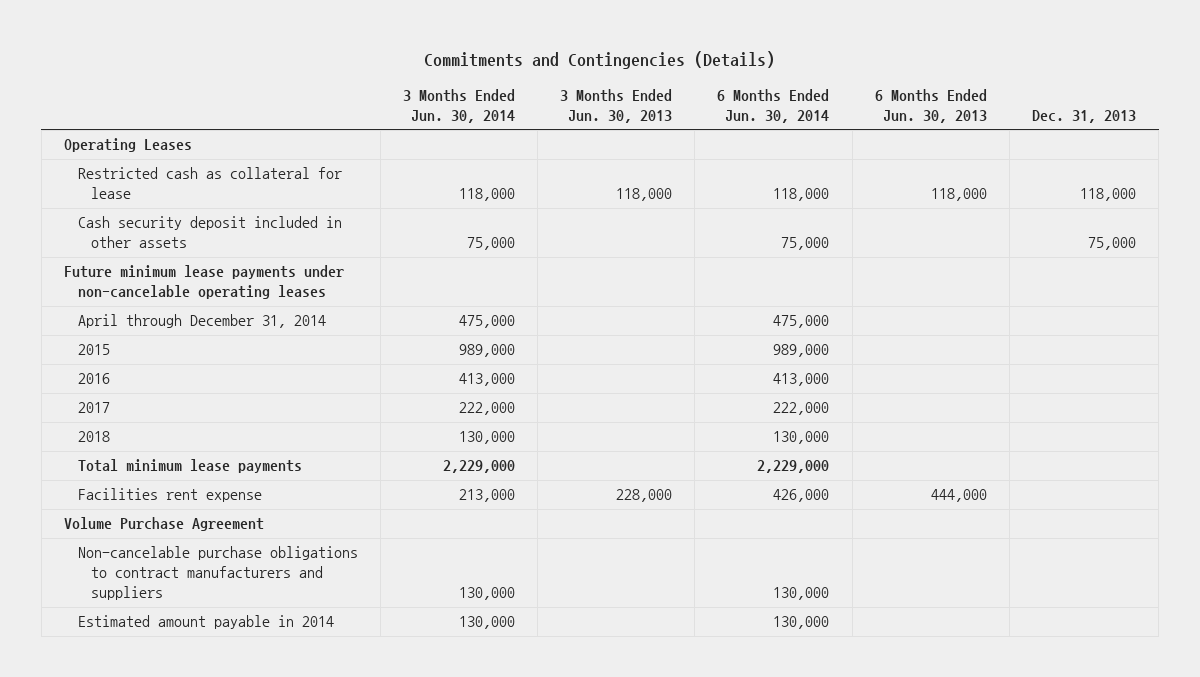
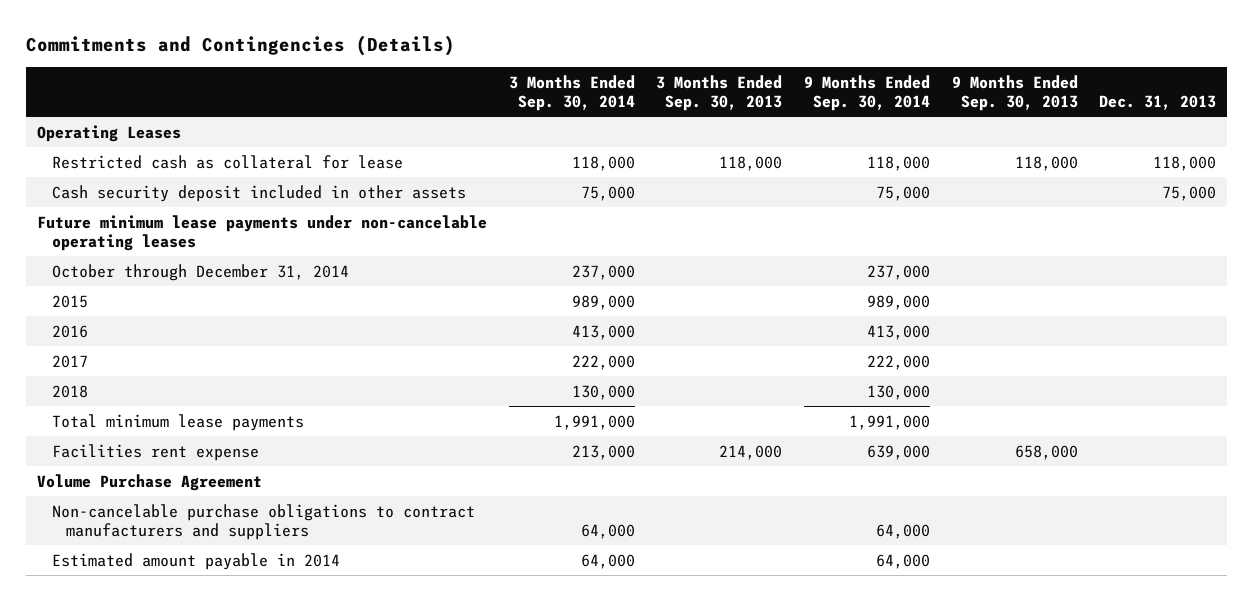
[402,88,515,123] 3 Months Ended Jun. 30, 2014 -> none
[560,88,673,123] 3 Months Ended Jun. 30, 2013 -> none
[717,88,830,123] 6 Months Ended Jun. 30, 2014 -> none
[874,88,987,123] 6 Months Ended Jun. 30, 2013 -> none
none -> [508,74,635,111] 3 Months Ended Sep. 30, 2014
none -> [656,74,783,111] 3 Months Ended Sep. 30, 2013
none -> [803,74,930,111] 9 Months Ended Sep. 30, 2014
none -> [951,74,1078,111] 9 Months Ended Sep. 30, 2013
[77,314,326,329] April through December 31, 2014 -> [51,263,349,281] October through December 31, 2014

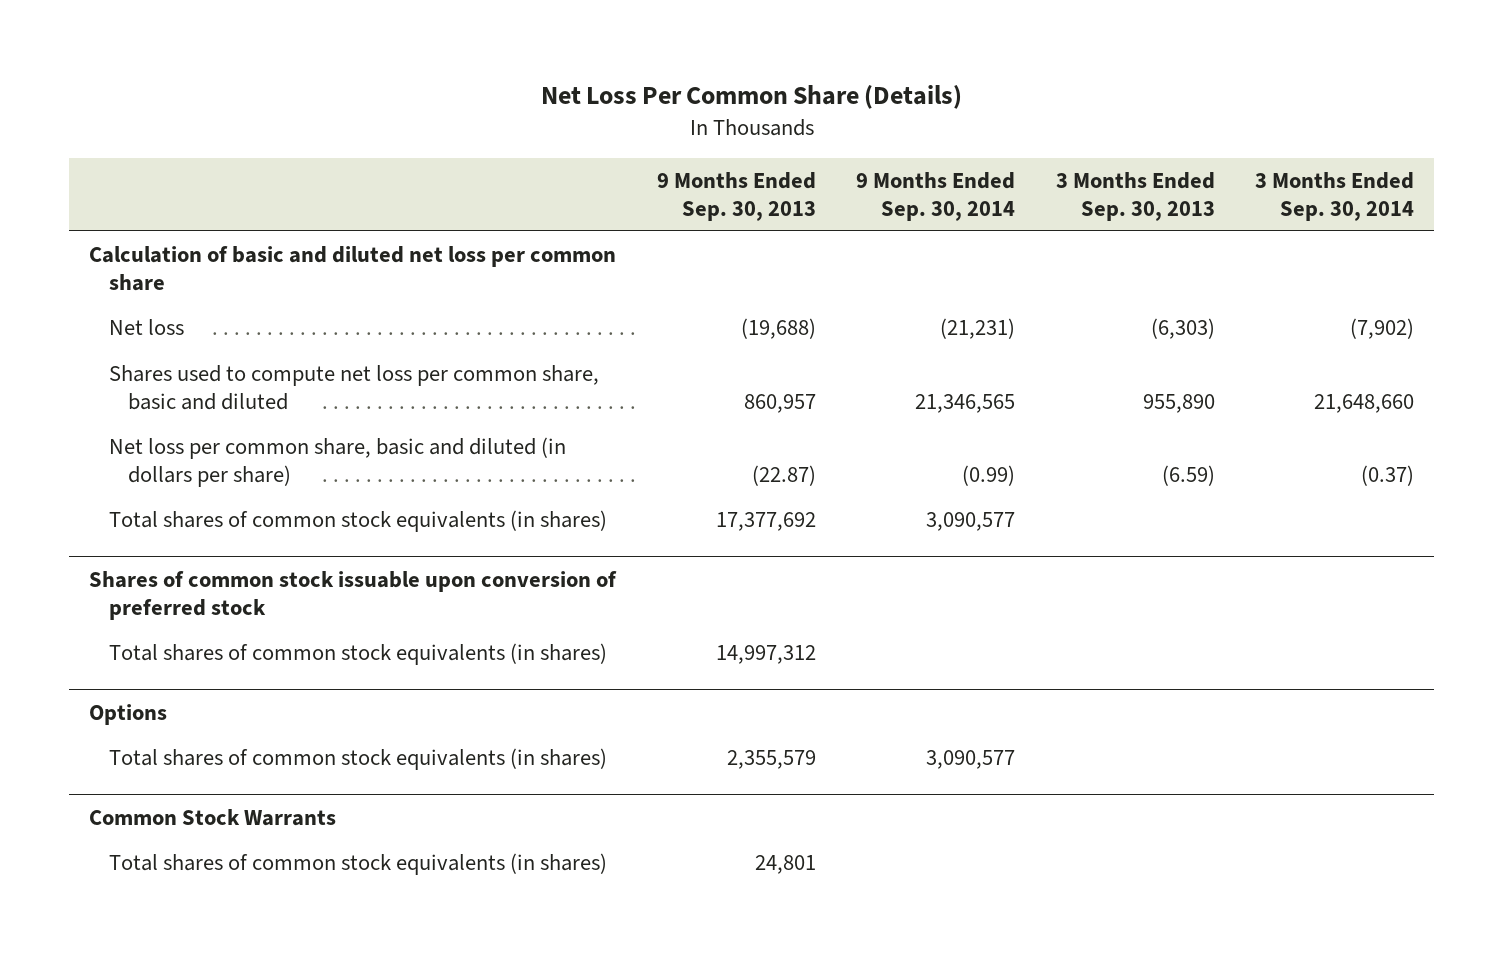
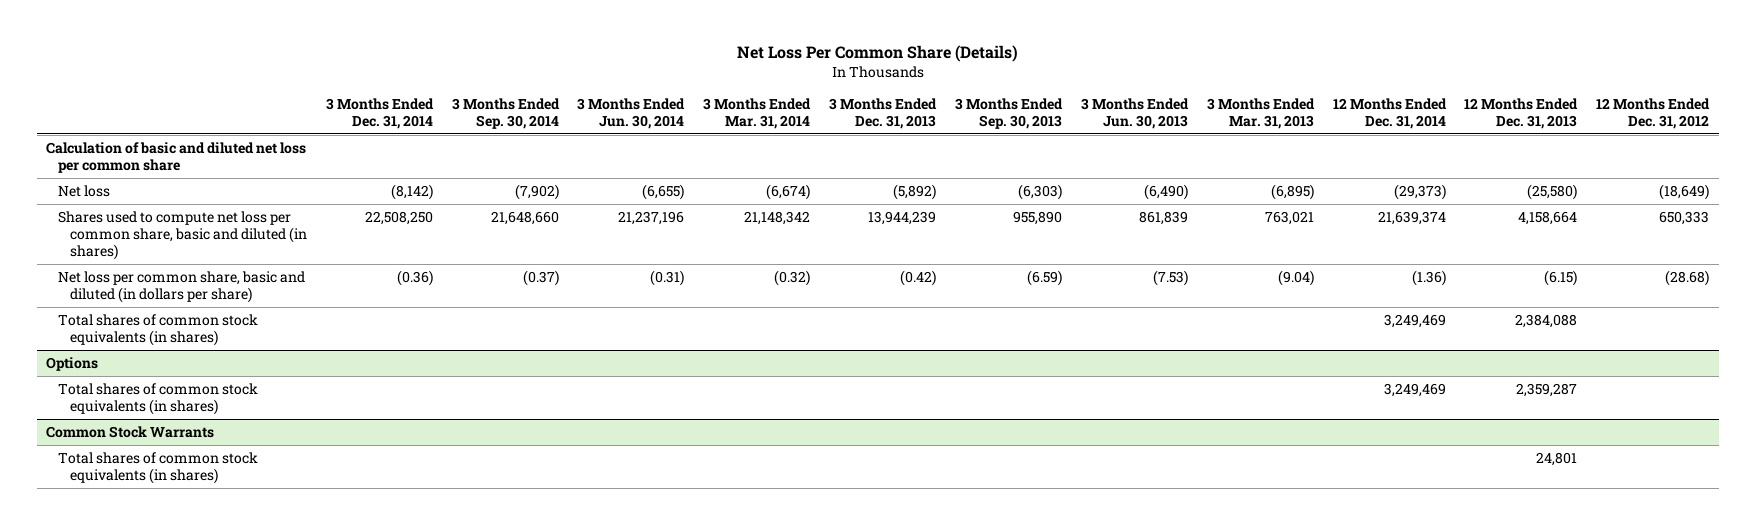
[656,171,816,221] 9 Months Ended Sep. 30, 2013 -> none
[856,171,1016,221] 9 Months Ended Sep. 30, 2014 -> none
none -> [325,97,434,129] 3 Months Ended Dec. 31, 2014
none -> [577,97,686,129] 3 Months Ended Jun. 30, 2014
none -> [703,97,812,129] 3 Months Ended Mar. 31, 2014
none -> [829,97,938,129] 3 Months Ended Dec. 31, 2013
none -> [1080,97,1189,129] 3 Months Ended Jun. 30, 2013
none -> [1206,97,1315,129] 3 Months Ended Mar. 31, 2013
none -> [1332,97,1447,129] 12 Months Ended Dec. 31, 2014
none -> [1464,97,1579,129] 12 Months Ended Dec. 31, 2013
none -> [1596,97,1711,129] 12 Months Ended Dec. 31, 2012
[108,365,599,411] Shares used to compute net loss per common share, basic and diluted -> [58,211,307,260] Shares used to compute net loss per common share, basic and diluted (in shares)
[89,571,618,620] Shares of common stock issuable upon conversion of preferred stock -> none
[108,643,607,666] Total shares of common stock equivalents (in shares) -> none

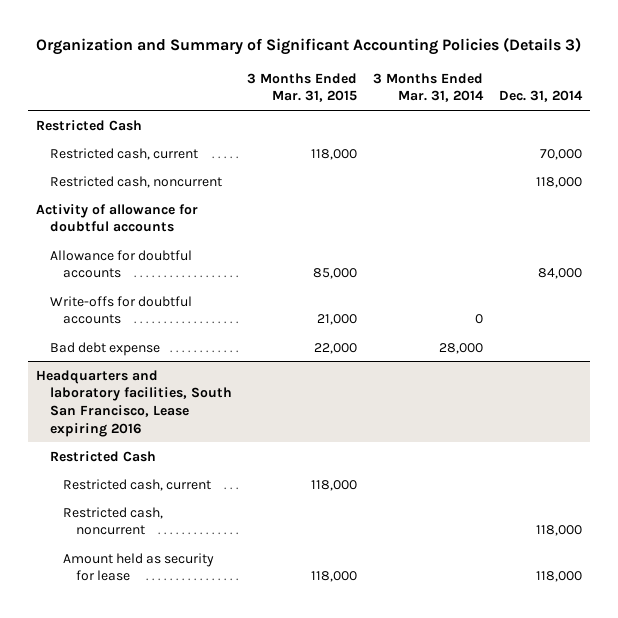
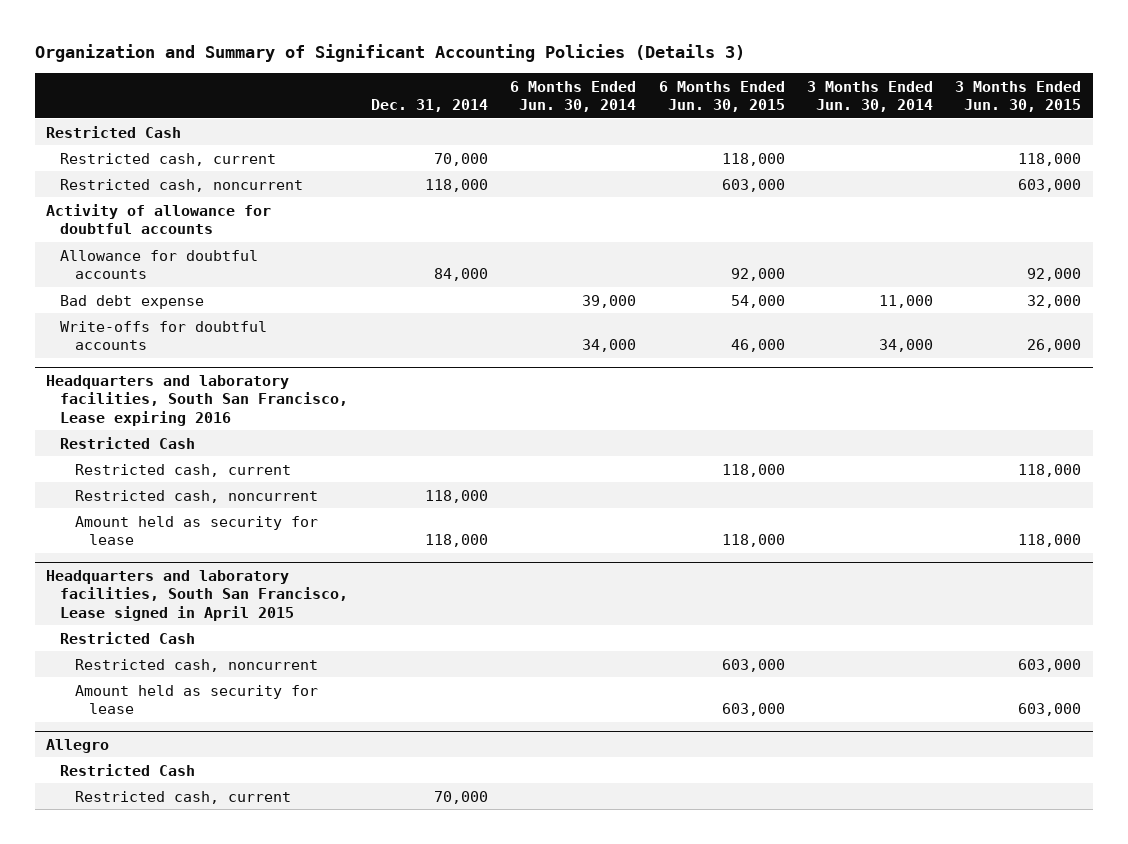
[247,72,358,103] 3 Months Ended Mar. 31, 2015 -> none
[373,72,485,103] 3 Months Ended Mar. 31, 2014 -> none
none -> [510,80,637,113] 6 Months Ended Jun. 30, 2014
none -> [658,80,785,113] 6 Months Ended Jun. 30, 2015
none -> [806,80,933,113] 3 Months Ended Jun. 30, 2014
none -> [955,80,1082,113] 3 Months Ended Jun. 30, 2015
[49,295,192,325] Write-offs for doubtful accounts -> [60,320,268,351] Write-offs for doubtful accounts
none -> [46,569,349,621] Headquarters and laboratory facilities, South San Francisco, Lease signed in April 2015
none -> [60,631,196,644] Restricted Cash
none -> [74,658,318,672] Restricted cash, noncurrent
none -> [74,684,318,715] Amount held as security for lease
none -> [46,738,110,753] Allegro
none -> [60,763,196,776] Restricted Cash
none -> [74,790,291,804] Restricted cash, current

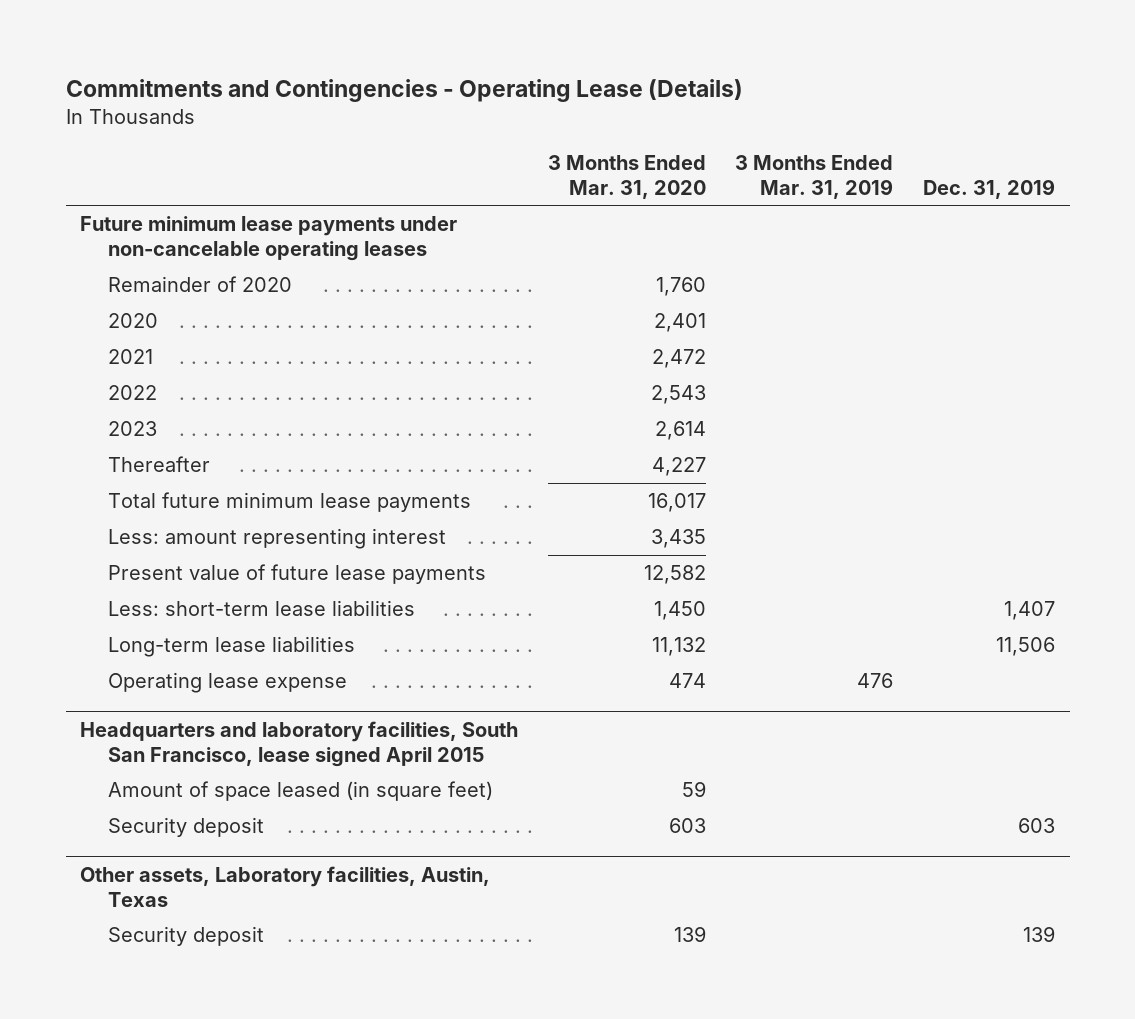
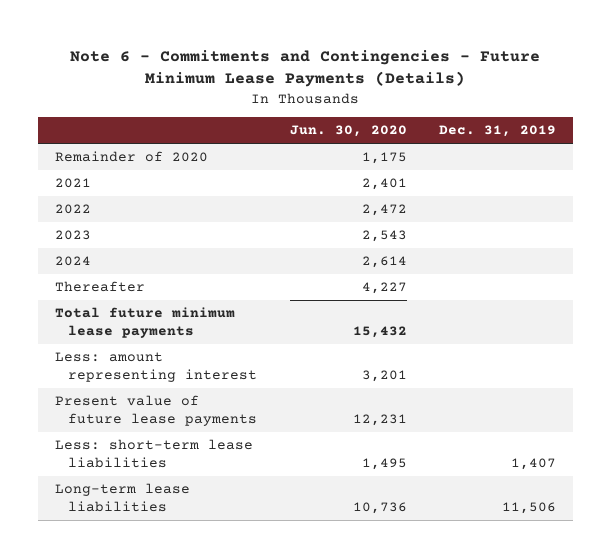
[65,79,743,103] Commitments and Contingencies - Operating Lease (Details) -> [70,49,541,88] Note 6 - Commitments and Contingencies - Future Minimum Lease Payments (Details)
[547,154,706,199] 3 Months Ended Mar. 31, 2020 -> none
[735,154,894,199] 3 Months Ended Mar. 31, 2019 -> none
none -> [289,125,407,138] Jun. 30, 2020
[80,216,458,262] Future minimum lease payments under non-cancelable operating leases -> none
[107,313,158,329] 2020 -> none
none -> [54,256,91,267] 2024
[107,672,347,694] Operating lease expense -> none
[80,720,519,767] Headquarters and laboratory facilities, South San Francisco, lease signed April 2015 -> none
[107,781,493,802] Amount of space leased (in square feet) -> none
[107,817,264,838] Security deposit -> none
[80,865,491,907] Other assets, Laboratory facilities, Austin, Texas -> none
[107,926,264,947] Security deposit -> none

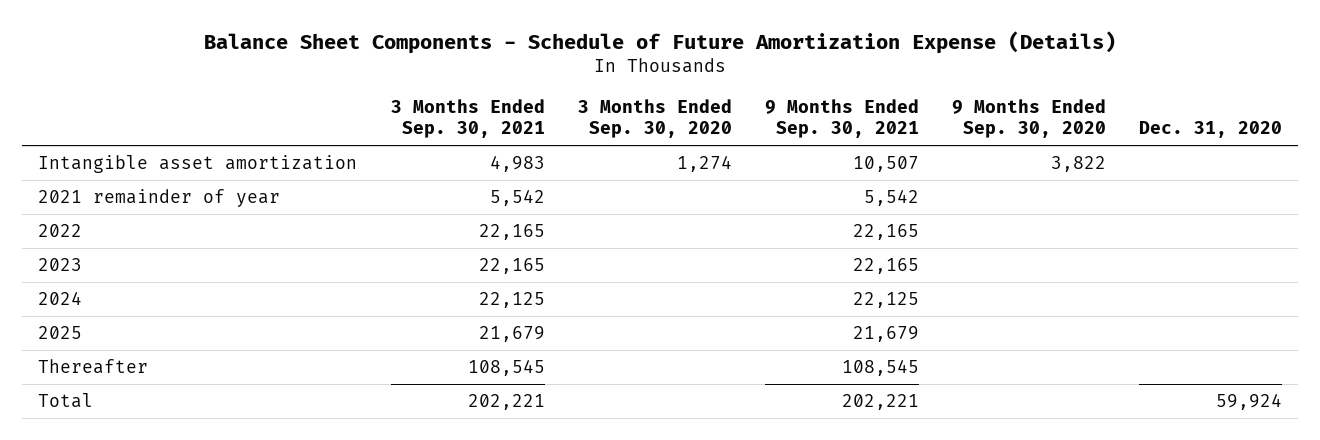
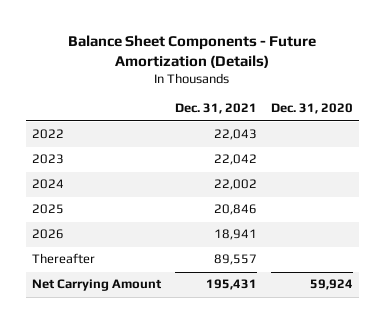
[204,30,1117,54] Balance Sheet Components - Schedule of Future Amortization Expense (Details) -> [68,34,317,68] Balance Sheet Components - Future Amortization (Details)
[390,98,545,139] 3 Months Ended Sep. 30, 2021 -> none
[577,98,732,139] 3 Months Ended Sep. 30, 2020 -> none
[764,98,919,139] 9 Months Ended Sep. 30, 2021 -> none
[951,98,1106,139] 9 Months Ended Sep. 30, 2020 -> none
none -> [174,103,257,115] Dec. 31, 2021
[38,155,358,174] Intangible asset amortization -> none
[38,189,281,208] 2021 remainder of year -> none
none -> [32,229,65,240] 2026
[38,393,94,409] Total -> [32,279,163,292] Net Carrying Amount

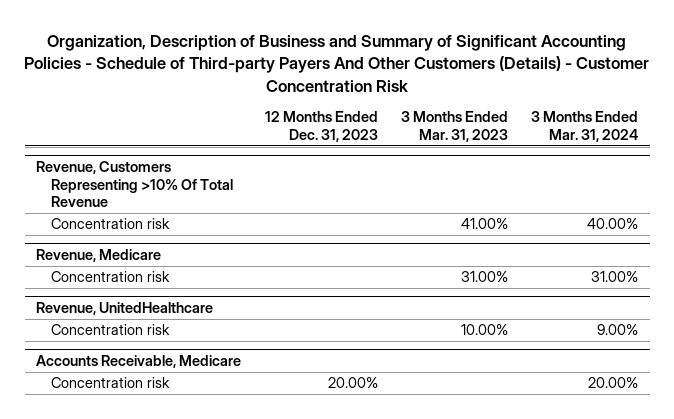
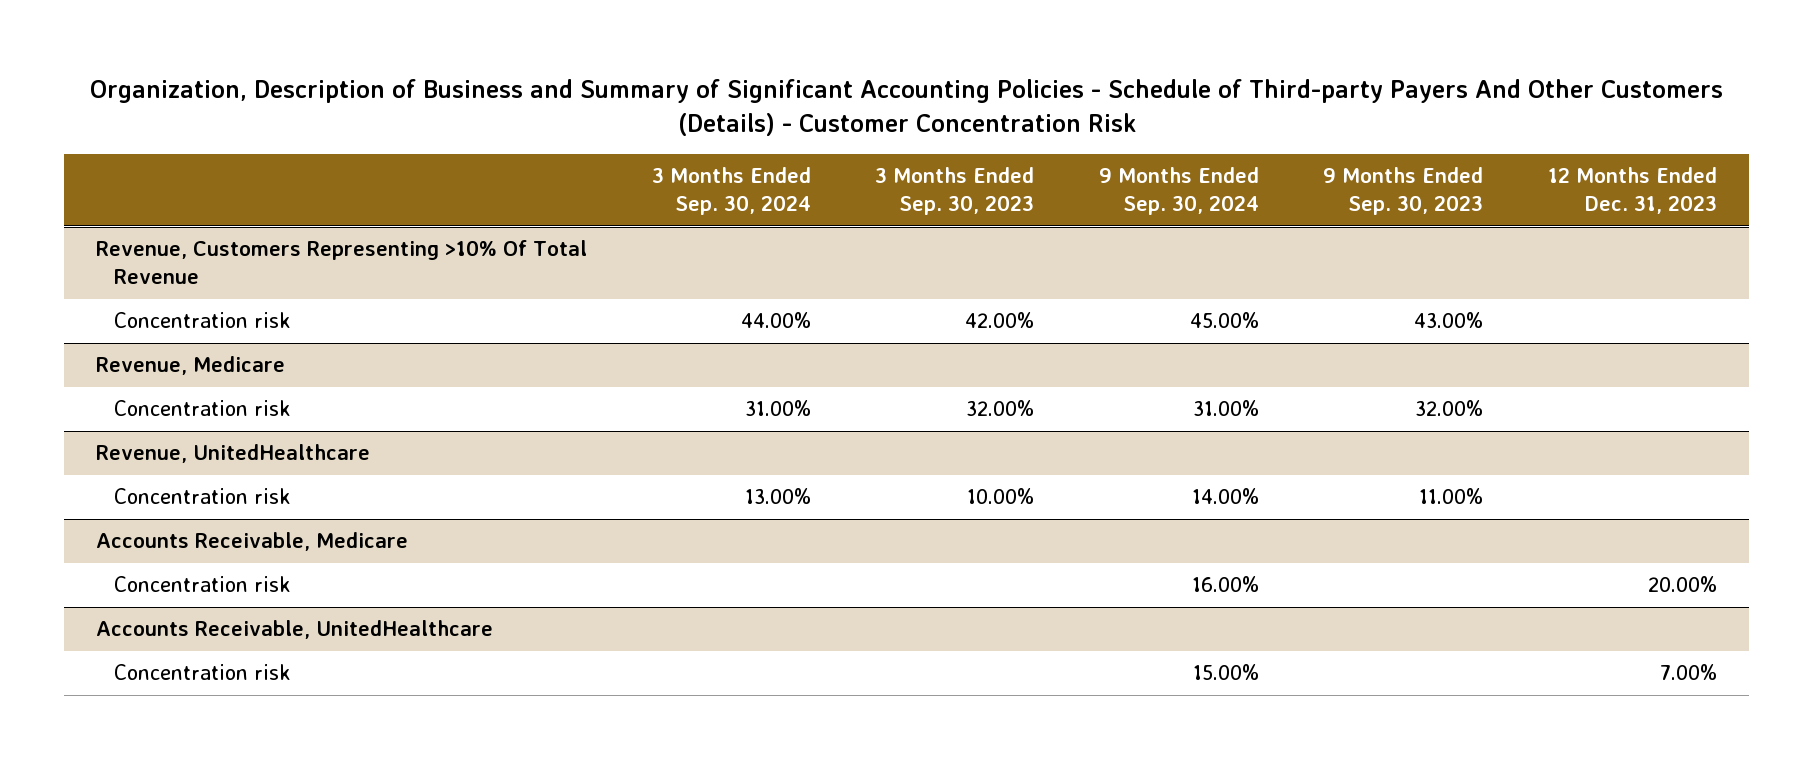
[400,111,508,143] 3 Months Ended Mar. 31, 2023 -> none
[531,111,639,143] 3 Months Ended Mar. 31, 2024 -> none
none -> [651,167,811,216] 3 Months Ended Sep. 30, 2024
none -> [875,167,1035,216] 3 Months Ended Sep. 30, 2023
none -> [1098,167,1259,216] 9 Months Ended Sep. 30, 2024
none -> [1323,167,1484,216] 9 Months Ended Sep. 30, 2023
none -> [96,620,494,640] Accounts Receivable, UnitedHealthcare
none -> [114,664,292,681] Concentration risk

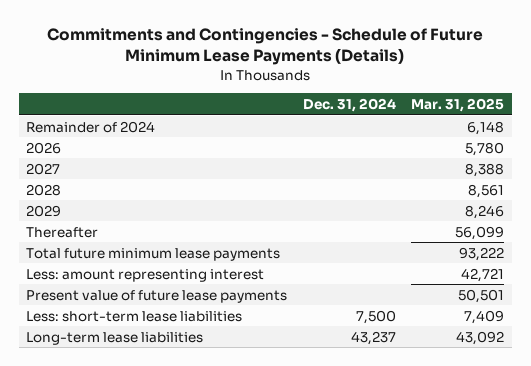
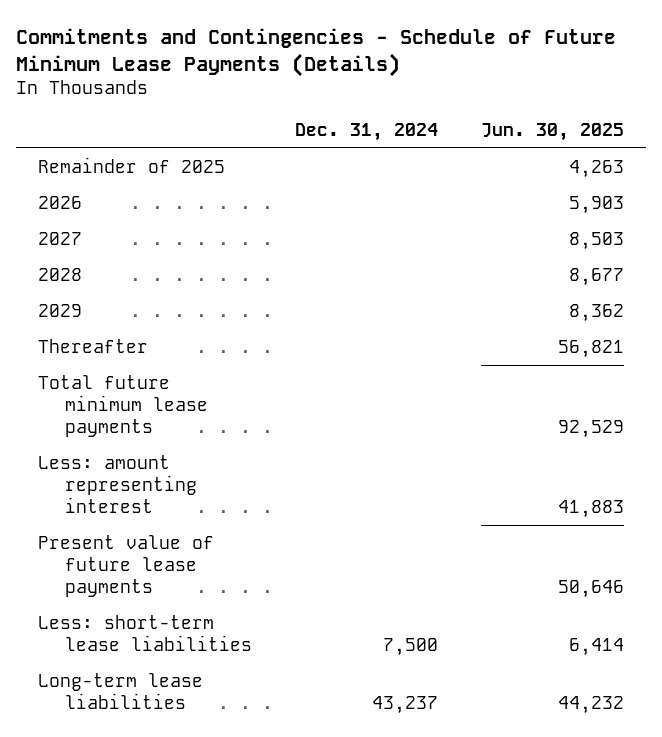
[411,98,505,113] Mar. 31, 2025 -> none
none -> [481,123,625,142] Jun. 30, 2025
[26,120,156,133] Remainder of 2024 -> [38,157,226,174] Remainder of 2025

